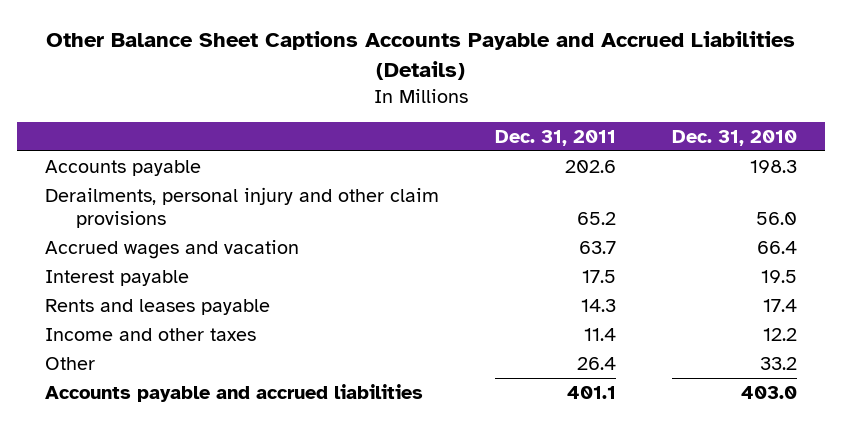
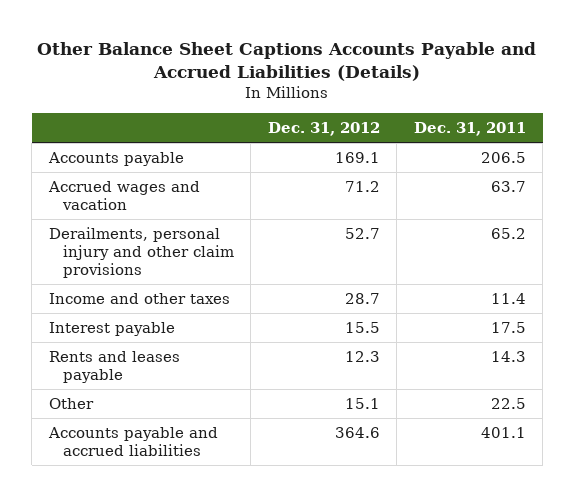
[671,129,797,146] Dec. 31, 2010 -> none
none -> [267,122,380,137] Dec. 31, 2012
[564,159,616,173] 202.6 -> [480,151,526,163] 206.5
[44,186,439,228] Derailments, personal injury and other claim provisions -> [48,226,234,278] Derailments, personal injury and other claim provisions
[44,327,256,341] Income and other taxes -> [48,292,230,304] Income and other taxes
[576,356,616,370] 26.4 -> [490,397,526,409] 22.5

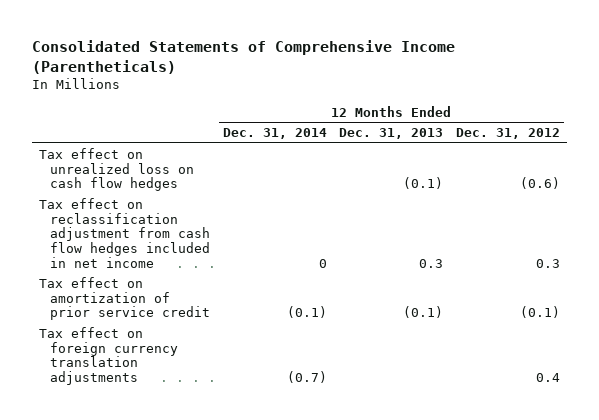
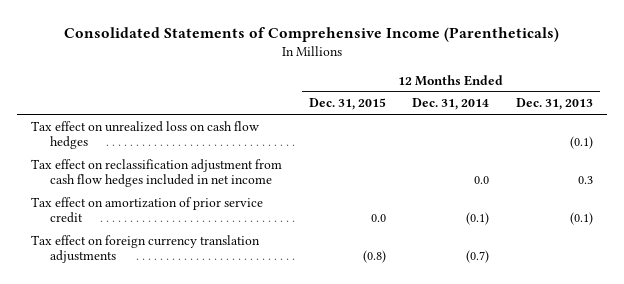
[456,128,561,140] Dec. 31, 2012 -> none
none -> [308,98,386,111] Dec. 31, 2015
[318,258,327,268] 0 -> [474,176,490,185] 0.0

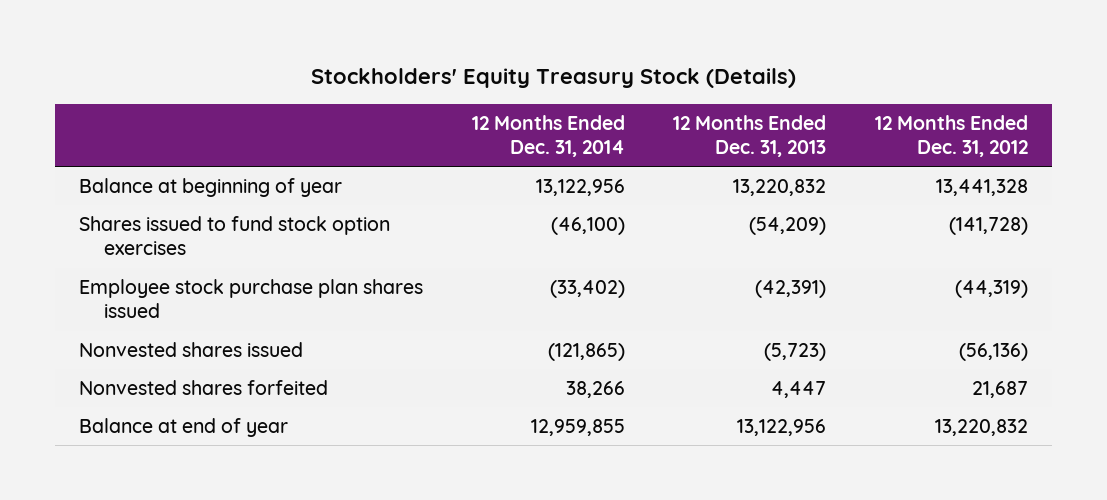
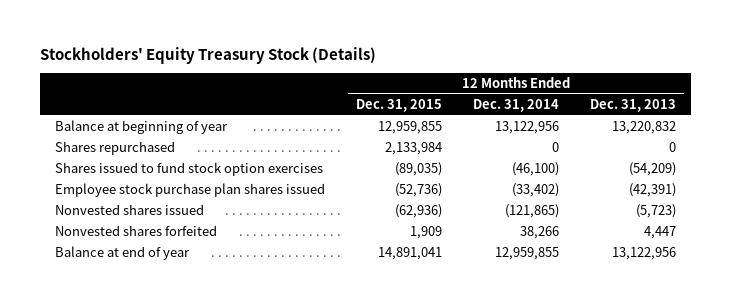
[875,114,1029,158] 12 Months Ended Dec. 31, 2012 -> none
none -> [355,99,442,113] Dec. 31, 2015
none -> [55,141,176,156] Shares repurchased

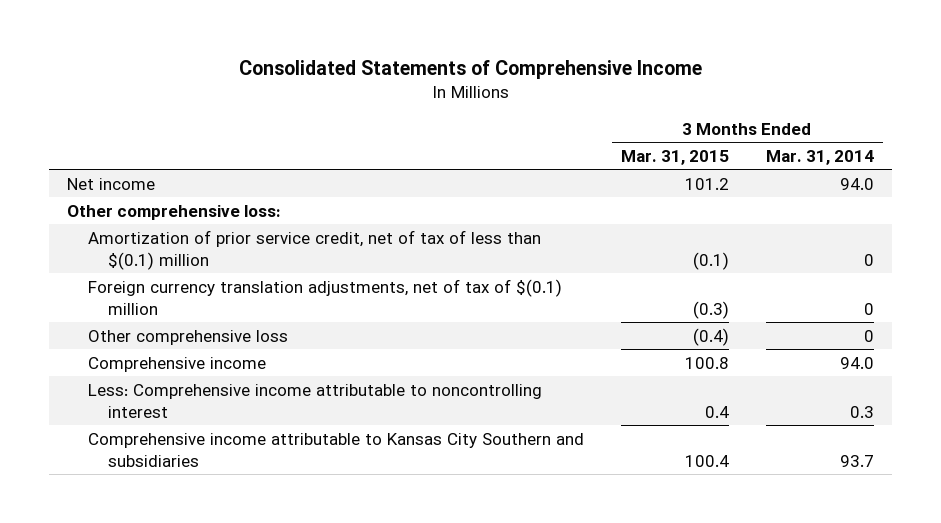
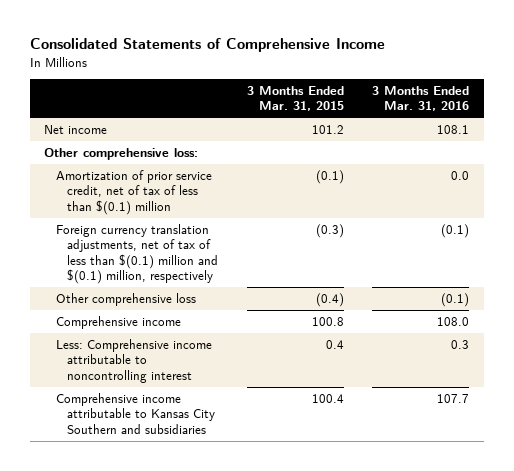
[765,149,874,165] Mar. 31, 2014 -> none
none -> [372,86,470,112] 3 Months Ended Mar. 31, 2016
[87,278,562,315] Foreign currency translation adjustments, net of tax of $(0.1) million -> [55,223,219,284] Foreign currency translation adjustments, net of tax of less than $(0.1) million and $(0.1) million, respectively

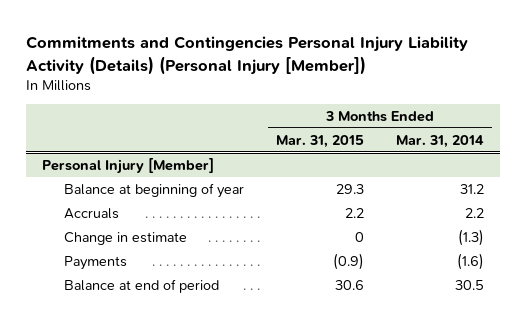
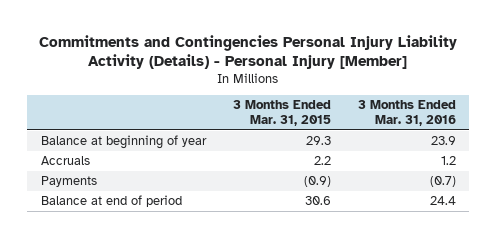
[26,36,469,75] Commitments and Contingencies Personal Injury Liability Activity (Details) (Personal Injury [Member]) -> [39,34,458,69] Commitments and Contingencies Personal Injury Liability Activity (Details) - Personal Injury [Member]
[395,134,484,148] Mar. 31, 2014 -> none
none -> [357,100,456,127] 3 Months Ended Mar. 31, 2016
[41,157,214,174] Personal Injury [Member] -> none
[64,231,188,245] Change in estimate -> none

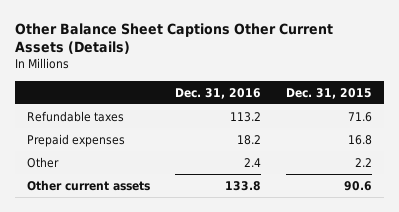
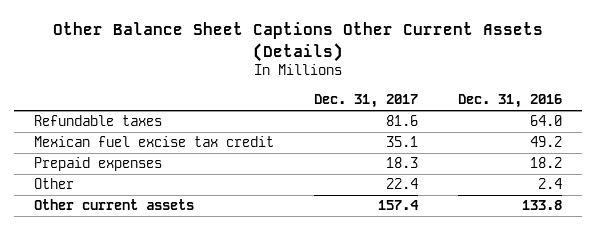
[285,87,372,99] Dec. 31, 2015 -> none
none -> [313,94,418,109] Dec. 31, 2017
[229,112,261,123] 113.2 -> [530,115,563,127] 64.0
none -> [33,136,274,148] Mexican fuel excise tax credit

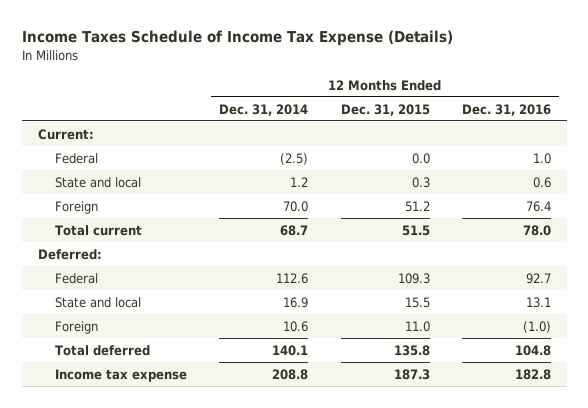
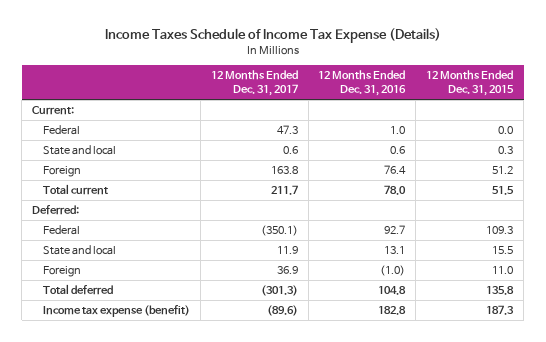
[219,103,309,116] Dec. 31, 2014 -> none
none -> [210,70,298,97] 12 Months Ended Dec. 31, 2017
[55,368,188,382] Income tax expense -> [42,304,190,317] Income tax expense (benefit)

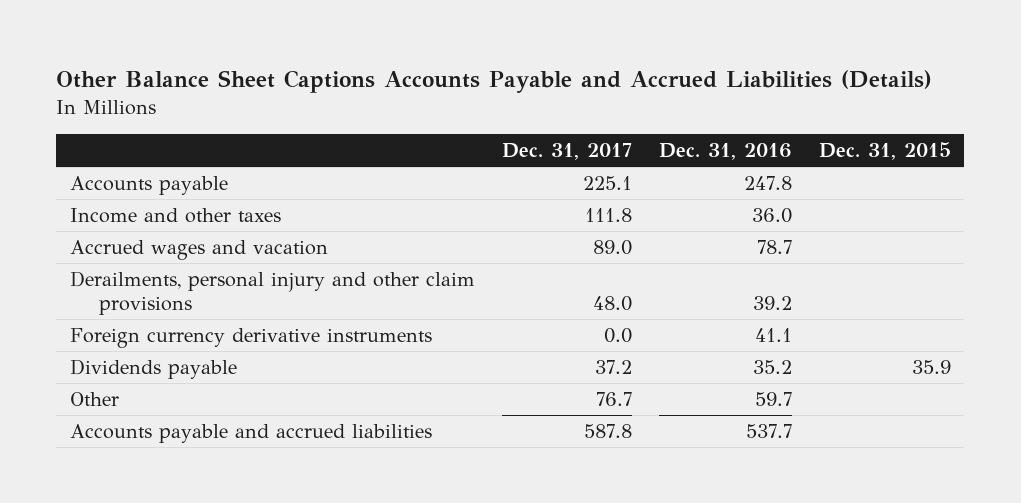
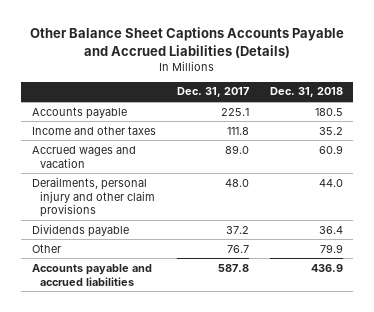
[658,143,792,161] Dec. 31, 2016 -> none
[818,142,951,161] Dec. 31, 2015 -> none
none -> [269,87,343,98] Dec. 31, 2018
[69,327,432,348] Foreign currency derivative instruments -> none

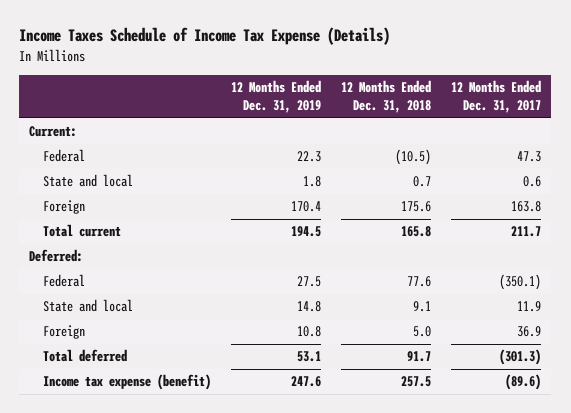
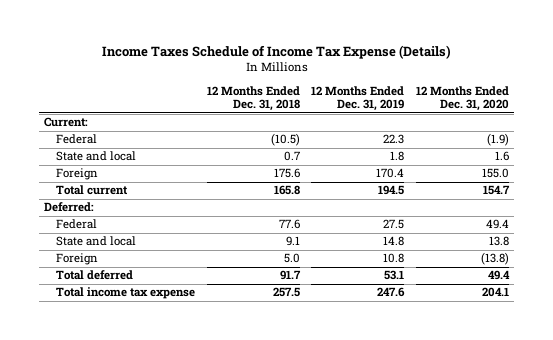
[451,80,542,114] 12 Months Ended Dec. 31, 2017 -> none
none -> [415,86,509,112] 12 Months Ended Dec. 31, 2020
[43,374,212,391] Income tax expense (benefit) -> [56,287,196,300] Total income tax expense

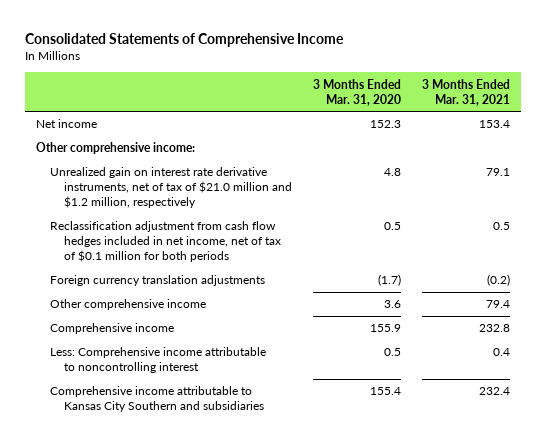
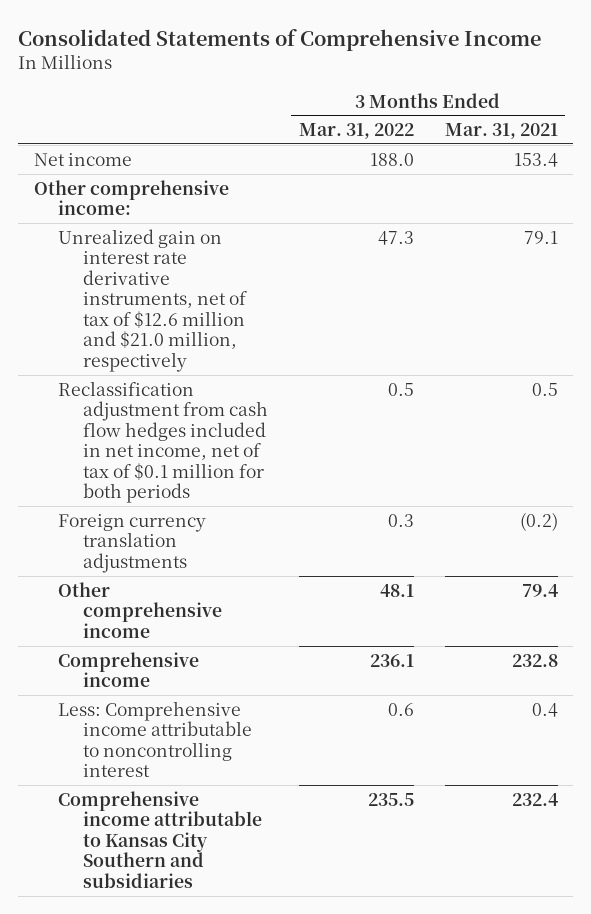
[313,78,402,106] 3 Months Ended Mar. 31, 2020 -> none
none -> [298,123,414,140] Mar. 31, 2022
[49,167,292,209] Unrealized gain on interest rate derivative instruments, net of tax of $21.0 million and $1.2 million, respectively -> [58,228,248,372] Unrealized gain on interest rate derivative instruments, net of tax of $12.6 million and $21.0 million, respectively

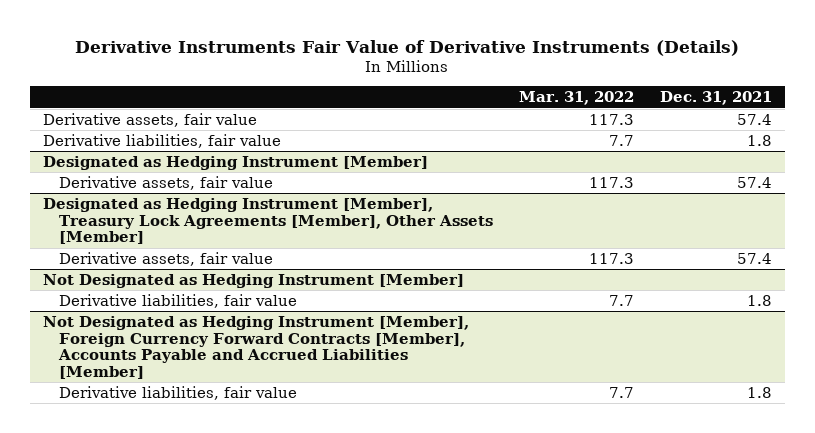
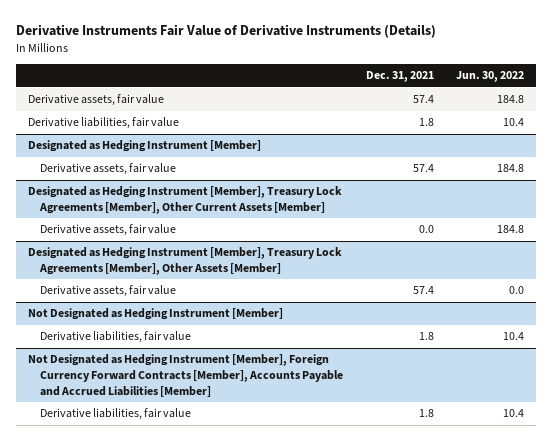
[518,91,634,106] Mar. 31, 2022 -> none
none -> [456,71,525,83] Jun. 30, 2022
none -> [27,186,342,215] Designated as Hedging Instrument [Member], Treasury Lock Agreements [Member], Other Current Assets [Member]
none -> [39,224,176,237] Derivative assets, fair value

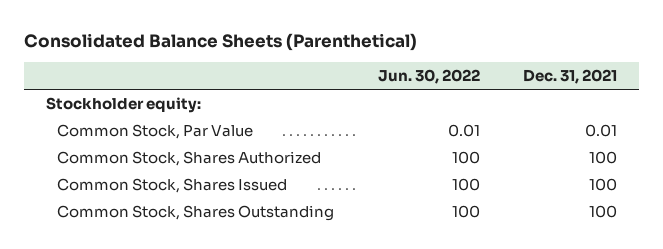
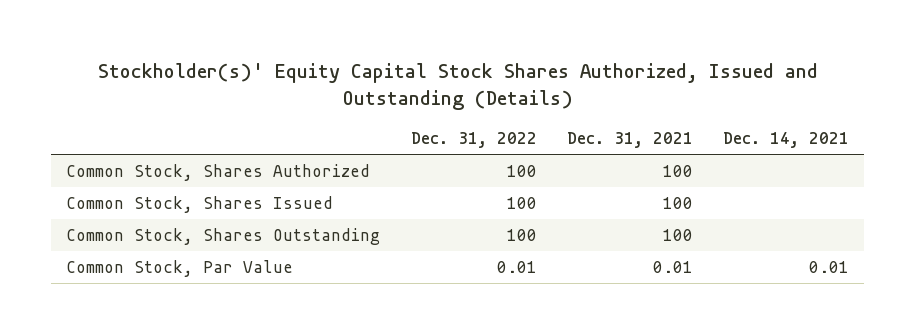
[24,33,418,52] Consolidated Balance Sheets (Parenthetical) -> [97,62,818,110] Stockholder(s)' Equity Capital Stock Shares Authorized, Issued and Outstanding (Details)
[377,69,480,85] Jun. 30, 2022 -> none
none -> [410,132,537,149] Dec. 31, 2022
none -> [723,132,850,149] Dec. 14, 2021
[45,97,201,114] Stockholder equity: -> none
[56,124,253,140] Common Stock, Par Value -> [66,260,294,278] Common Stock, Par Value

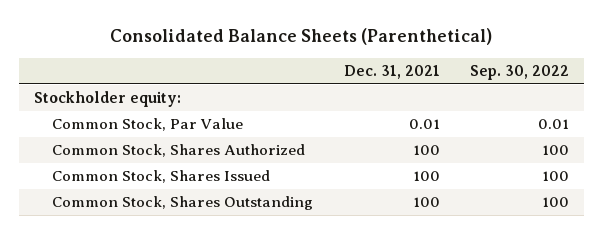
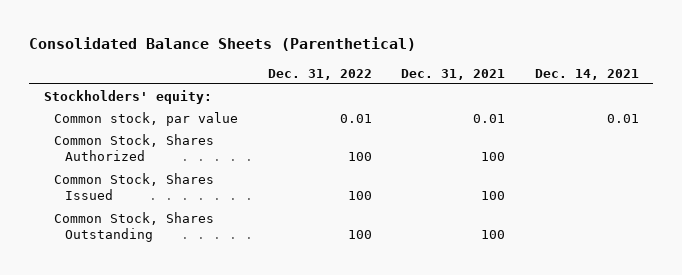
[469,64,569,80] Sep. 30, 2022 -> none
none -> [267,68,372,80] Dec. 31, 2022
none -> [534,68,639,80] Dec. 14, 2021
[33,91,181,108] Stockholder equity: -> [43,89,212,104] Stockholders' equity:
[52,118,244,132] Common Stock, Par Value -> [54,111,239,126] Common stock, par value

